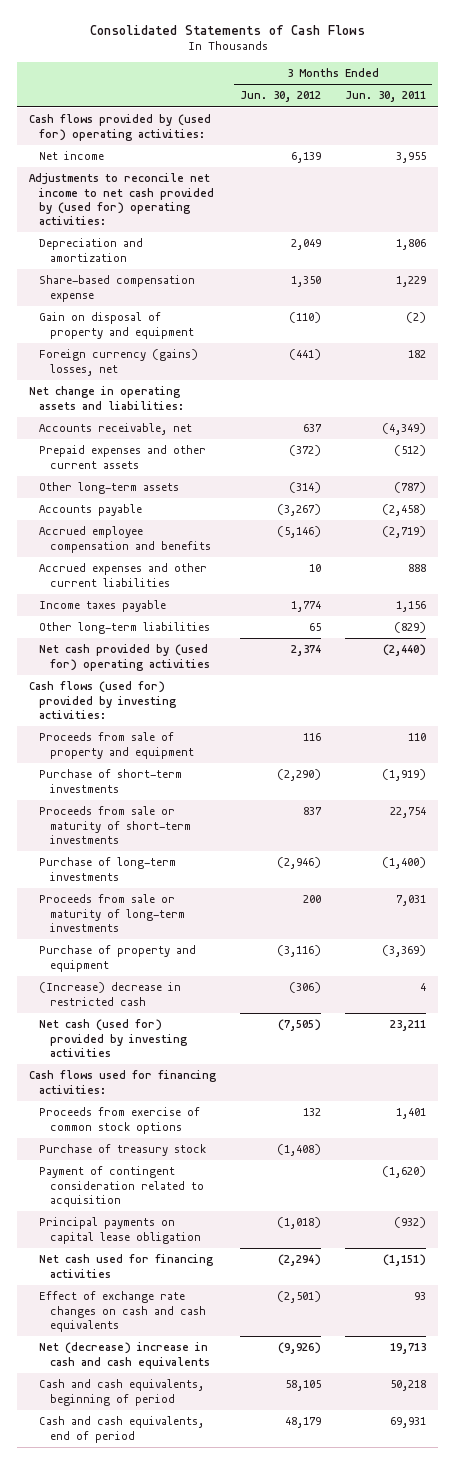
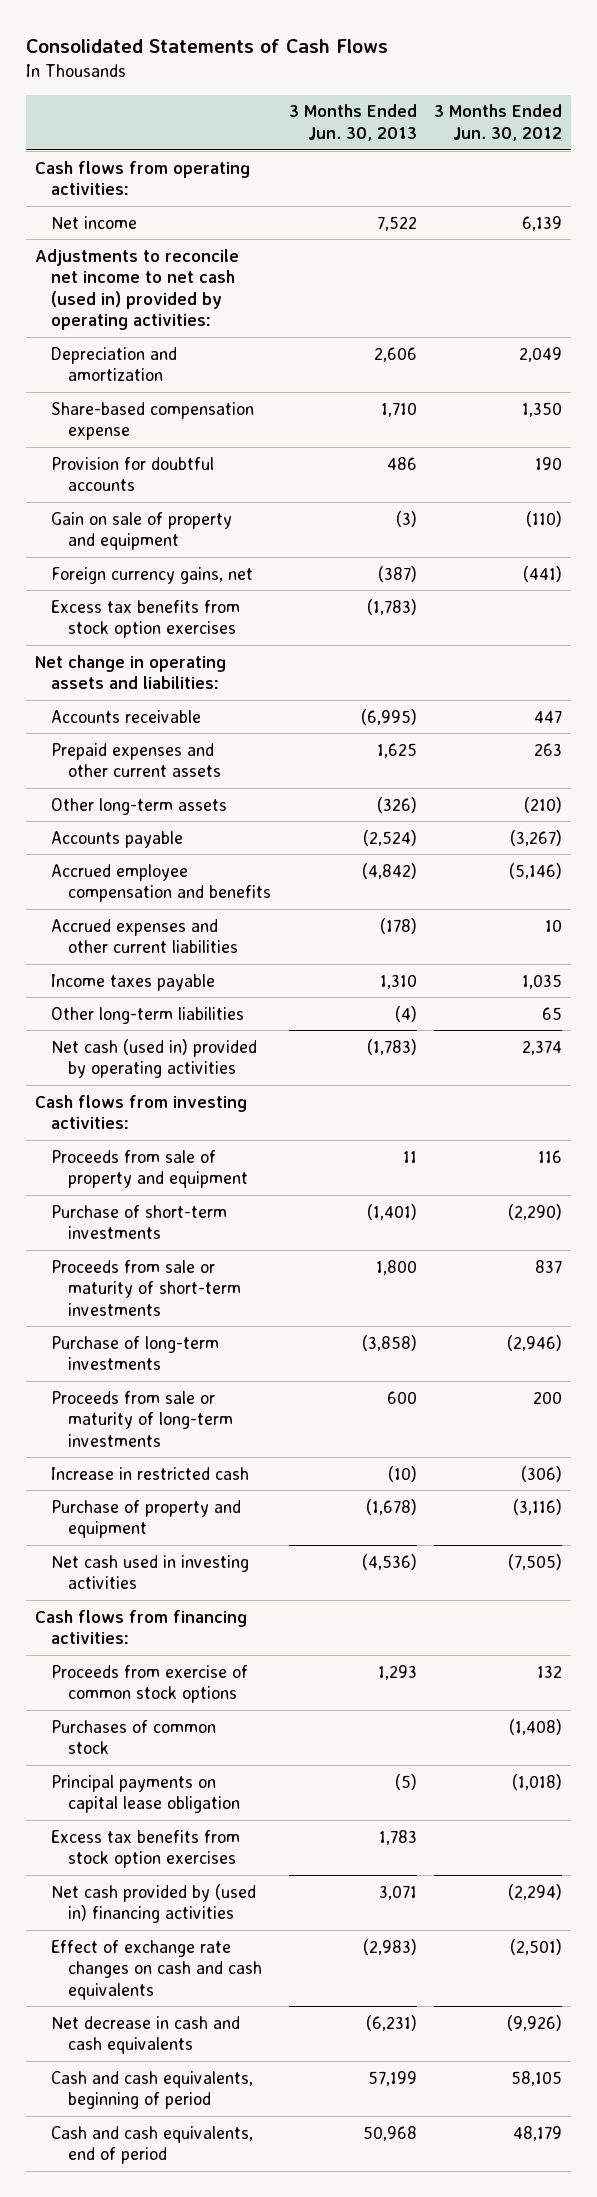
[345,91,427,103] Jun. 30, 2011 -> none
none -> [288,104,417,141] 3 Months Ended Jun. 30, 2013
[28,114,211,141] Cash flows provided by (used for) operating activities: -> [34,160,250,196] Cash flows from operating activities:
[28,173,215,226] Adjustments to reconcile net income to net cash provided by (used for) operating activities: -> [34,248,239,330] Adjustments to reconcile net income to net cash (used in) provided by operating activities:
none -> [51,456,215,492] Provision for doubtful accounts
[39,312,195,339] Gain on disposal of property and equipment -> [51,511,233,551] Gain on sale of property and equipment
[39,349,199,376] Foreign currency (gains) losses, net -> [51,566,254,584] Foreign currency gains, net
none -> [51,599,241,639] Excess tax benefits from stock option exercises
[39,423,193,436] Accounts receivable, net -> [51,709,202,723] Accounts receivable
[303,424,323,433] 637 -> [534,709,563,723] 447
[289,445,322,457] (372) -> [534,742,563,756] 263
[289,482,322,494] (314) -> [524,796,563,813] (210)
[291,601,322,613] 1,774 -> [522,973,563,989] 1,035
[39,644,211,671] Net cash provided by (used for) operating activities -> [51,1038,258,1079] Net cash (used in) provided by operating activities
[28,681,177,719] Cash flows (used for) provided by investing activities: -> [34,1094,247,1130] Cash flows from investing activities:
none -> [51,1466,250,1480] Increase in restricted cash
[39,982,182,1006] (Increase) decrease in restricted cash -> none
[39,1019,188,1057] Net cash (used for) provided by investing activities -> [51,1554,250,1590] Net cash used in investing activities
[28,1070,216,1094] Cash flows used for financing activities: -> [34,1609,247,1645] Cash flows from financing activities:
[39,1166,205,1207] Payment of contingent consideration related to acquisition -> none
[39,1144,207,1157] Purchase of treasury stock -> [51,1719,217,1755] Purchases of common stock
none -> [51,1829,241,1869] Excess tax benefits from stock option exercises
[39,1254,214,1278] Net cash used for financing activities -> [51,1883,257,1924] Net cash provided by (used in) financing activities
[39,1342,211,1369] Net (decrease) increase in cash and cash equivalents -> [51,2015,241,2055] Net decrease in cash and cash equivalents

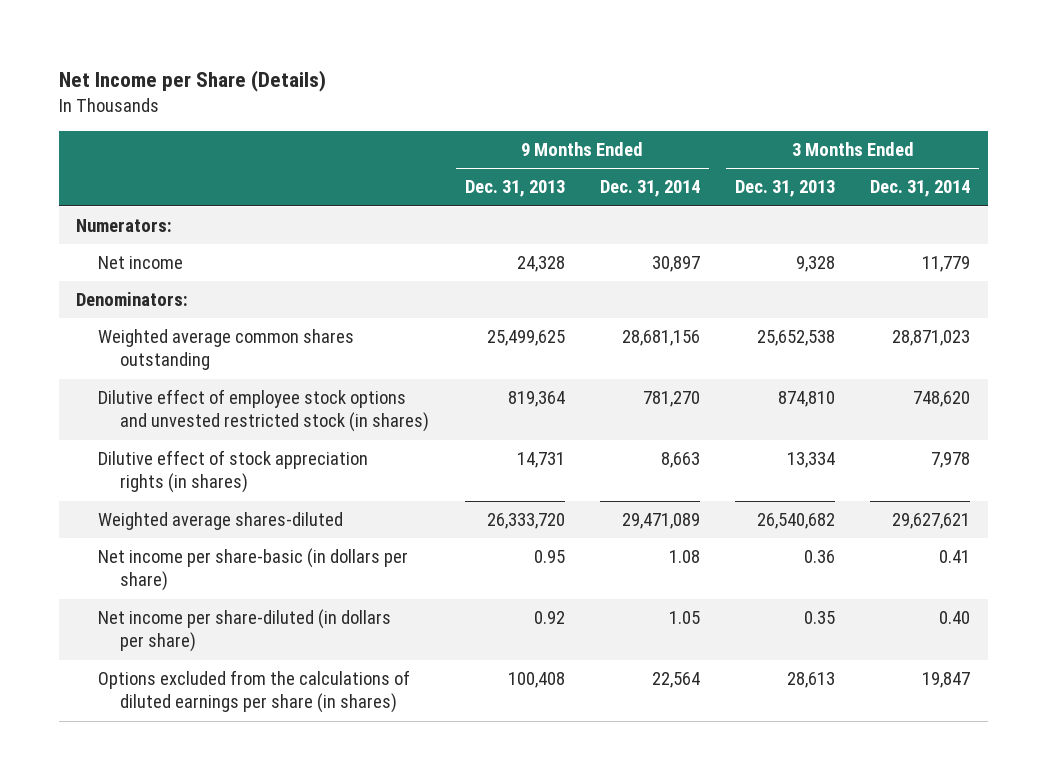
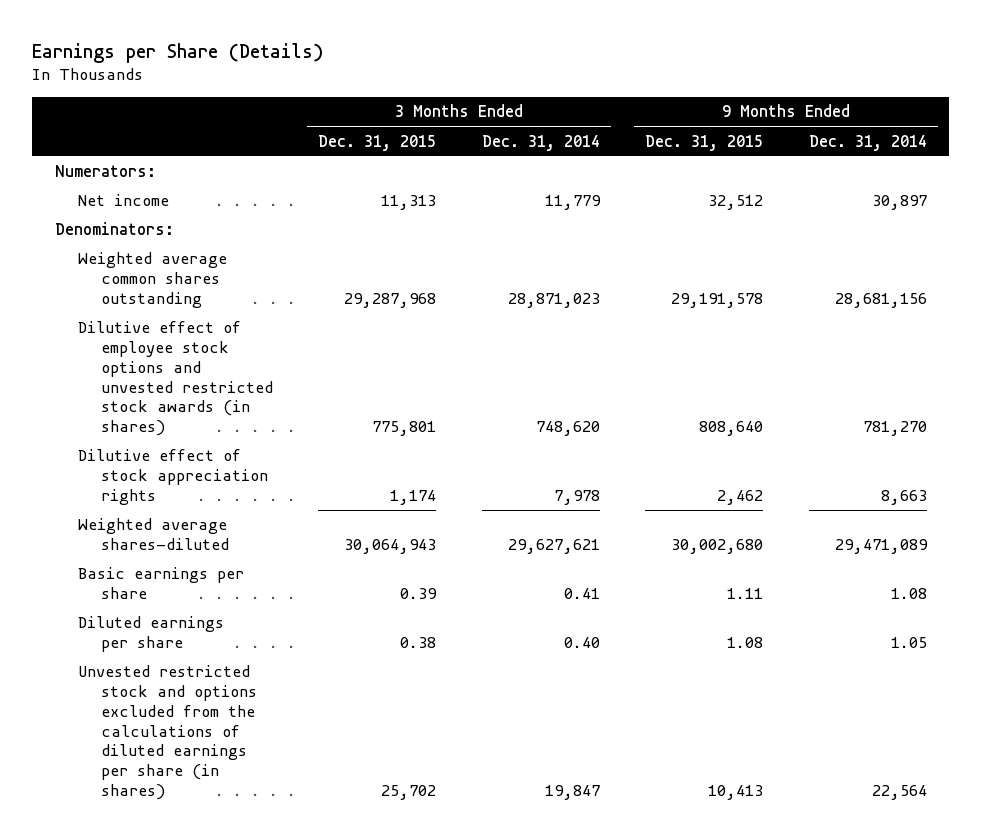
[58,70,326,93] Net Income per Share (Details) -> [31,42,323,63] Earnings per Share (Details)
[464,180,565,198] Dec. 31, 2013 -> none
[735,180,836,198] Dec. 31, 2013 -> none
none -> [318,134,437,151] Dec. 31, 2015
none -> [645,134,764,151] Dec. 31, 2015
[98,389,430,433] Dilutive effect of employee stock options and unvested restricted stock (in shares) -> [77,321,273,437] Dilutive effect of employee stock options and unvested restricted stock awards (in shares)
[98,450,369,494] Dilutive effect of stock appreciation rights (in shares) -> [77,449,268,505] Dilutive effect of stock appreciation rights
[98,548,409,592] Net income per share-basic (in dollars per share) -> [77,567,244,600] Basic earnings per share
[98,609,392,653] Net income per share-diluted (in dollars per share) -> [77,616,224,653] Diluted earnings per share
[98,670,411,714] Options excluded from the calculations of diluted earnings per share (in shares) -> [77,665,257,800] Unvested restricted stock and options excluded from the calculations of diluted earnings per share (in shares)

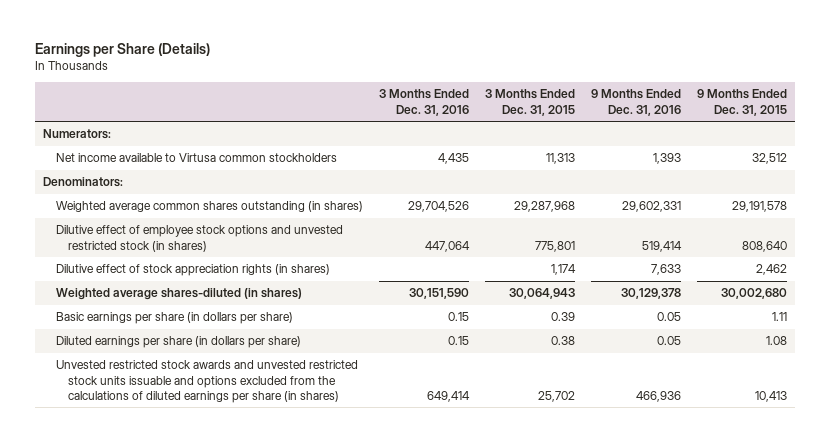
[481,134,600,151] Dec. 31, 2014 -> none
[808,134,927,151] Dec. 31, 2014 -> none
none -> [378,89,469,116] 3 Months Ended Dec. 31, 2016
none -> [590,89,681,116] 9 Months Ended Dec. 31, 2016
[77,194,169,207] Net income -> [55,153,337,163] Net income available to Virtusa common stockholders
[77,252,227,308] Weighted average common shares outstanding -> [55,201,363,213] Weighted average common shares outstanding (in shares)
[77,321,273,437] Dilutive effect of employee stock options and unvested restricted stock awards (in shares) -> [55,225,343,252] Dilutive effect of employee stock options and unvested restricted stock (in shares)
[77,449,268,505] Dilutive effect of stock appreciation rights -> [55,264,330,277] Dilutive effect of stock appreciation rights (in shares)
[77,518,229,551] Weighted average shares-diluted -> [55,288,302,301] Weighted average shares-diluted (in shares)
[77,567,244,600] Basic earnings per share -> [55,312,293,325] Basic earnings per share (in dollars per share)
[77,616,224,653] Diluted earnings per share -> [55,336,301,349] Diluted earnings per share (in dollars per share)
[77,665,257,800] Unvested restricted stock and options excluded from the calculations of diluted earnings per share (in shares) -> [55,360,358,403] Unvested restricted stock awards and unvested restricted stock units issuable and options excluded from the calculations of diluted earnings per share (in shares)

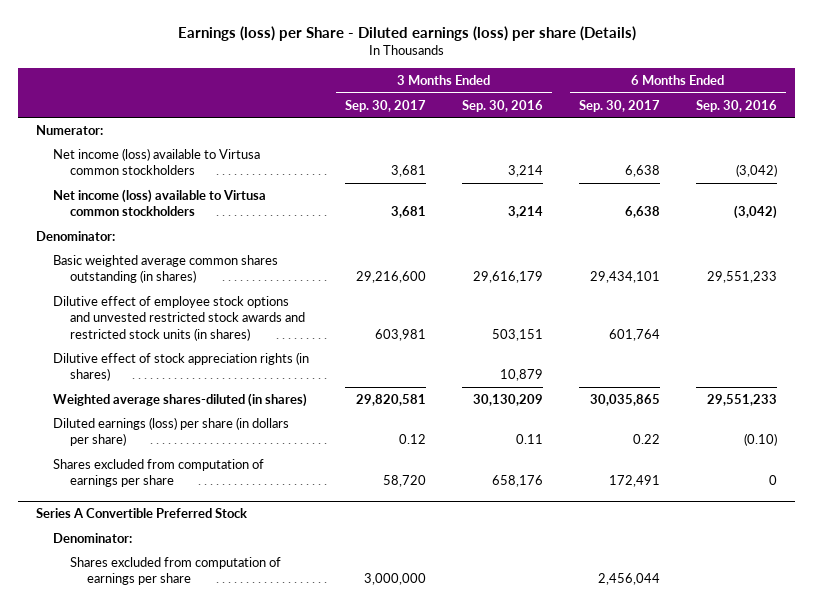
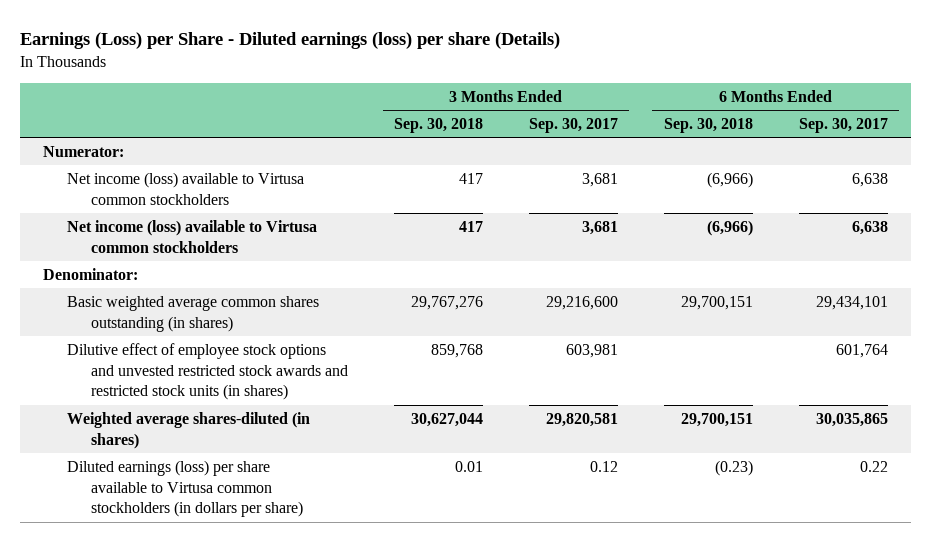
[177,25,636,41] Earnings (loss) per Share - Diluted earnings (loss) per share (Details) -> [20,32,561,50] Earnings (Loss) per Share - Diluted earnings (loss) per share (Details)
[462,99,544,112] Sep. 30, 2016 -> none
[696,99,778,112] Sep. 30, 2016 -> none
none -> [394,117,484,133] Sep. 30, 2018
none -> [663,117,753,133] Sep. 30, 2018
[52,351,309,382] Dilutive effect of stock appreciation rights (in shares) -> none
[52,458,264,488] Shares excluded from computation of earnings per share -> none
[35,508,247,519] Series A Convertible Preferred Stock -> none
[52,532,132,543] Denominator: -> none
[69,556,281,586] Shares excluded from computation of earnings per share -> none
[52,416,289,447] Diluted earnings (loss) per share (in dollars per share) -> [67,459,304,518] Diluted earnings (loss) per share available to Virtusa common stockholders (in dollars per share)

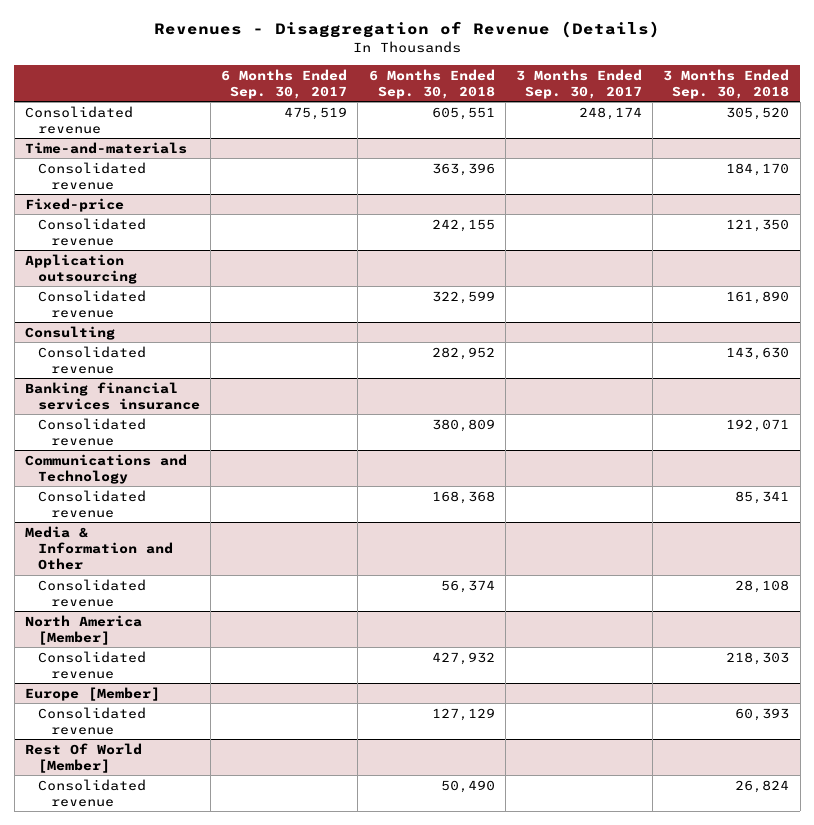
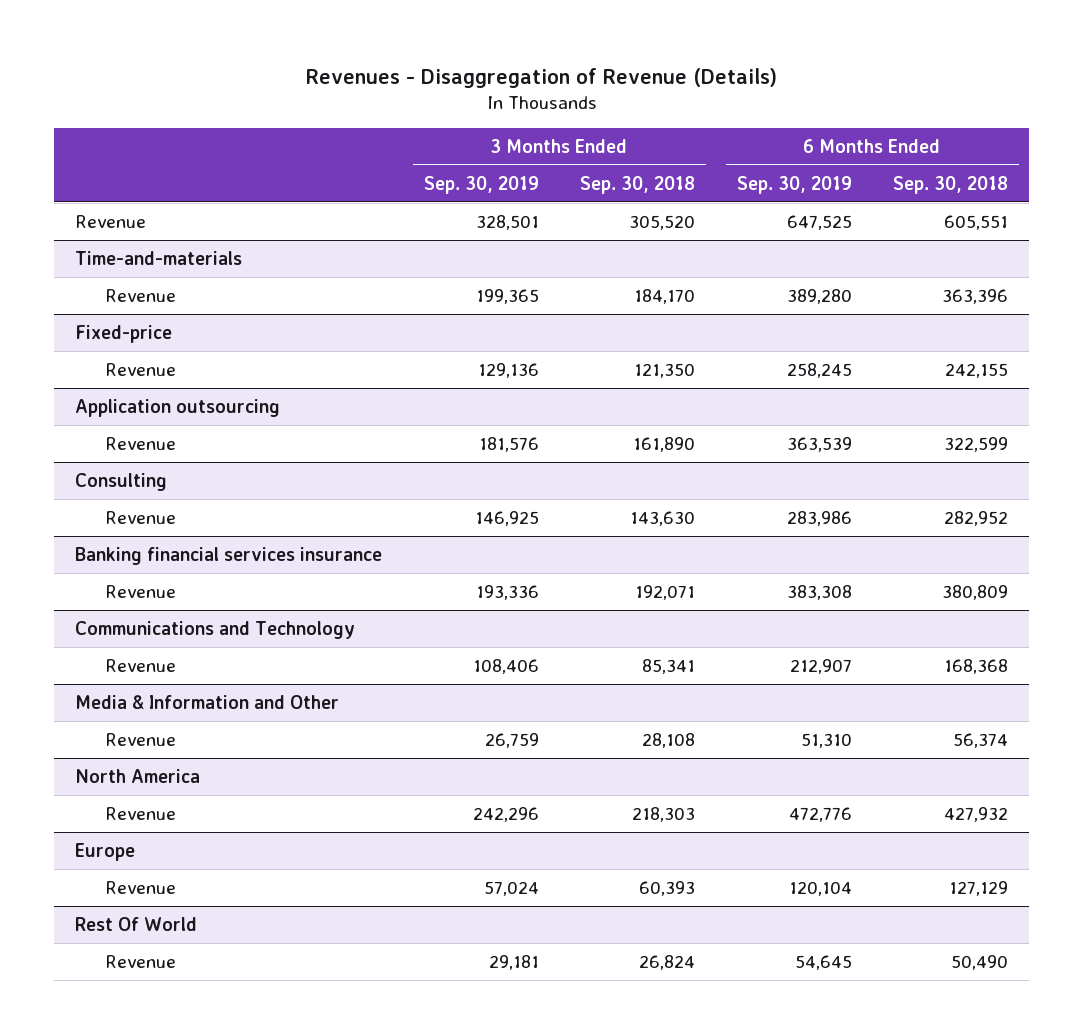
[221,68,348,99] 6 Months Ended Sep. 30, 2017 -> none
[516,68,643,99] 3 Months Ended Sep. 30, 2017 -> none
none -> [423,175,539,194] Sep. 30, 2019
none -> [736,175,852,194] Sep. 30, 2019
[24,105,133,134] Consolidated revenue -> [75,214,147,228] Revenue
[37,161,146,190] Consolidated revenue -> [104,288,176,302] Revenue
[37,217,146,246] Consolidated revenue -> [104,362,176,376] Revenue
[37,289,146,318] Consolidated revenue -> [104,436,176,450] Revenue
[37,345,146,374] Consolidated revenue -> [104,510,176,524] Revenue
[37,417,146,446] Consolidated revenue -> [104,584,176,598] Revenue
[37,489,146,518] Consolidated revenue -> [104,658,176,672] Revenue
[37,578,146,607] Consolidated revenue -> [104,732,176,746] Revenue
[24,614,142,645] North America [Member] -> [75,768,201,783] North America
[37,650,146,679] Consolidated revenue -> [104,806,176,820] Revenue
[24,686,160,701] Europe [Member] -> [75,842,136,861] Europe
[37,706,146,735] Consolidated revenue -> [104,880,176,894] Revenue
[24,742,142,773] Rest Of World [Member] -> [75,916,198,931] Rest Of World
[37,778,146,807] Consolidated revenue -> [104,954,176,968] Revenue

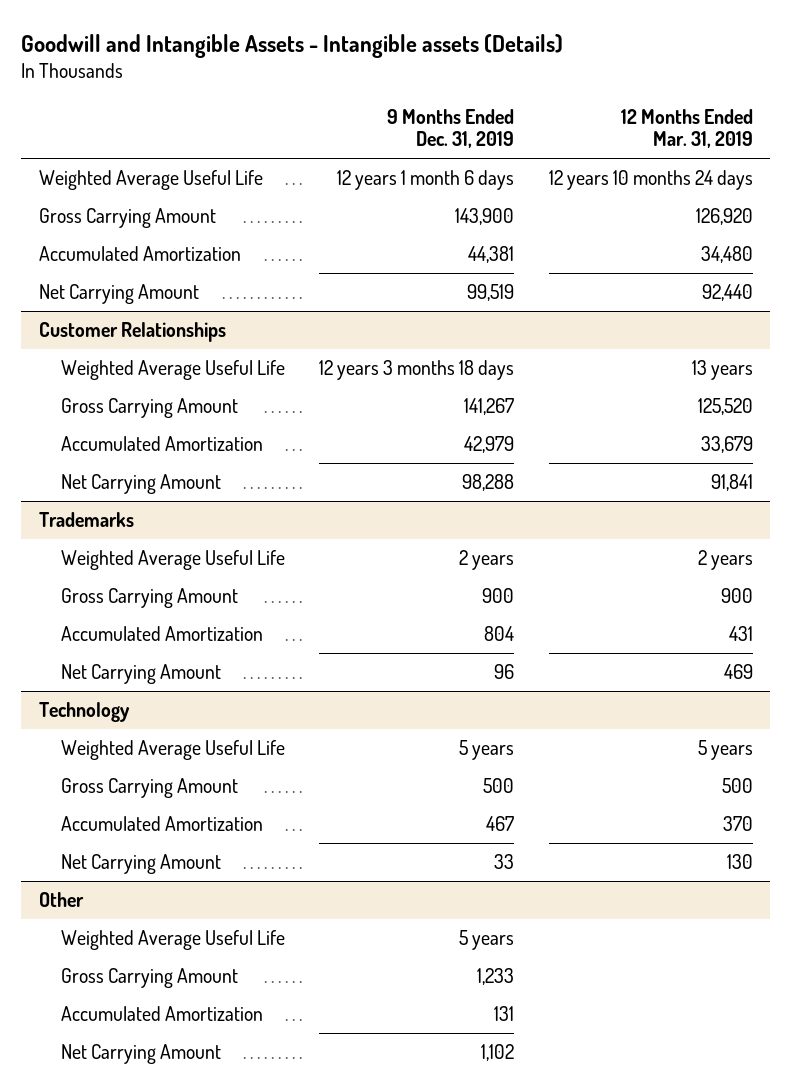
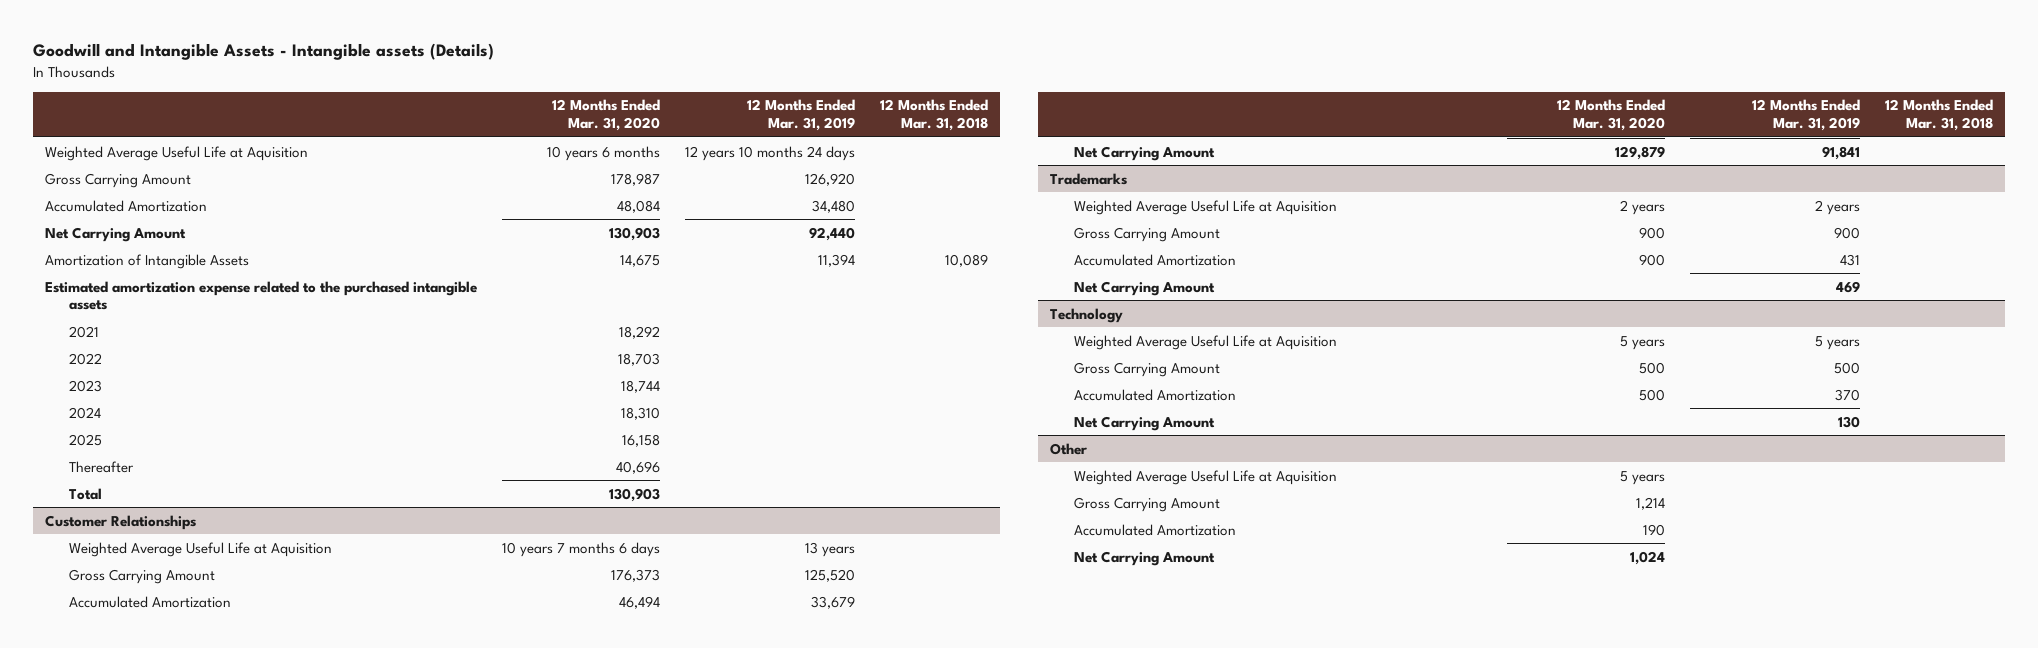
[387,108,515,149] 9 Months Ended Dec. 31, 2019 -> none
none -> [552,99,661,132] 12 Months Ended Mar. 31, 2020
none -> [880,99,989,132] 12 Months Ended Mar. 31, 2018
[38,170,263,191] Weighted Average Useful Life -> [45,145,309,161] Weighted Average Useful Life at Aquisition
none -> [45,253,250,269] Amortization of Intangible Assets
none -> [45,280,478,311] Estimated amortization expense related to the purchased intangible assets
none -> [68,325,99,338] 2021
none -> [68,352,102,365] 2022
none -> [68,379,102,392] 2023
none -> [68,406,101,419] 2024
none -> [68,433,102,446] 2025
none -> [68,460,134,473] Thereafter
none -> [68,487,102,500] Total
[60,360,285,381] Weighted Average Useful Life -> [68,541,332,557] Weighted Average Useful Life at Aquisition
[60,550,285,571] Weighted Average Useful Life -> [1073,199,1337,215] Weighted Average Useful Life at Aquisition
[60,740,285,761] Weighted Average Useful Life -> [1073,334,1337,350] Weighted Average Useful Life at Aquisition
[60,930,285,951] Weighted Average Useful Life -> [1073,469,1337,485] Weighted Average Useful Life at Aquisition

